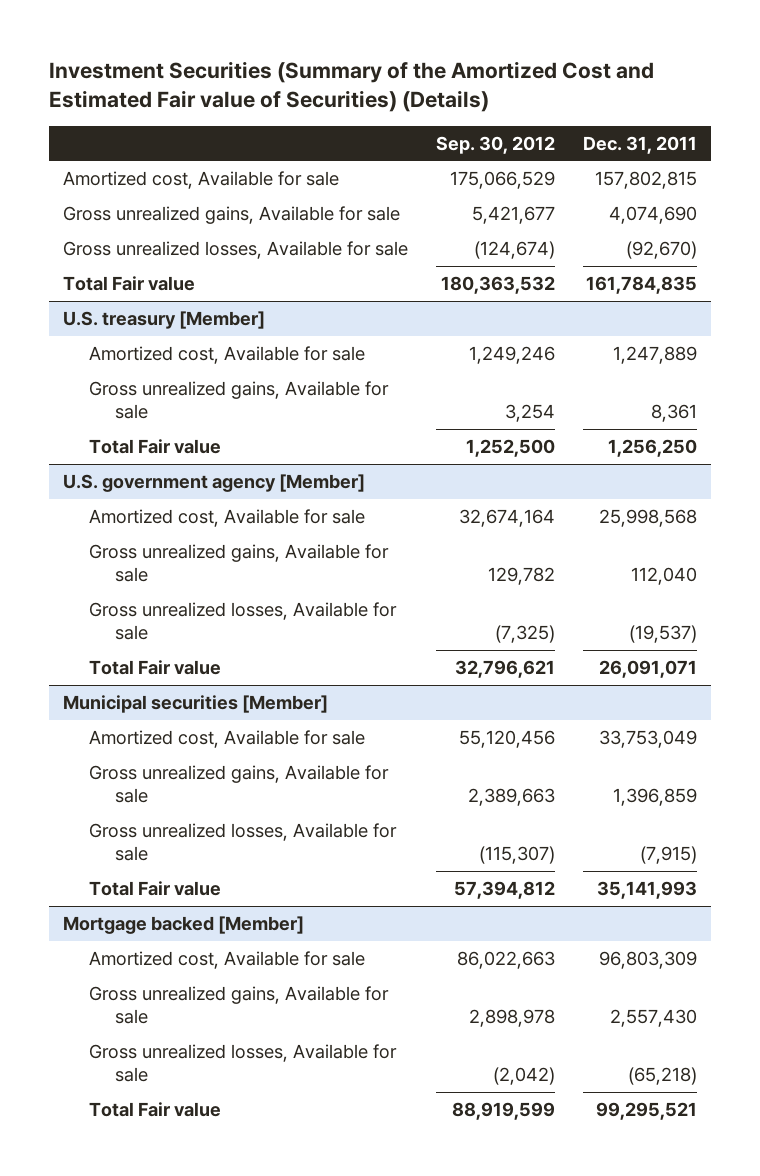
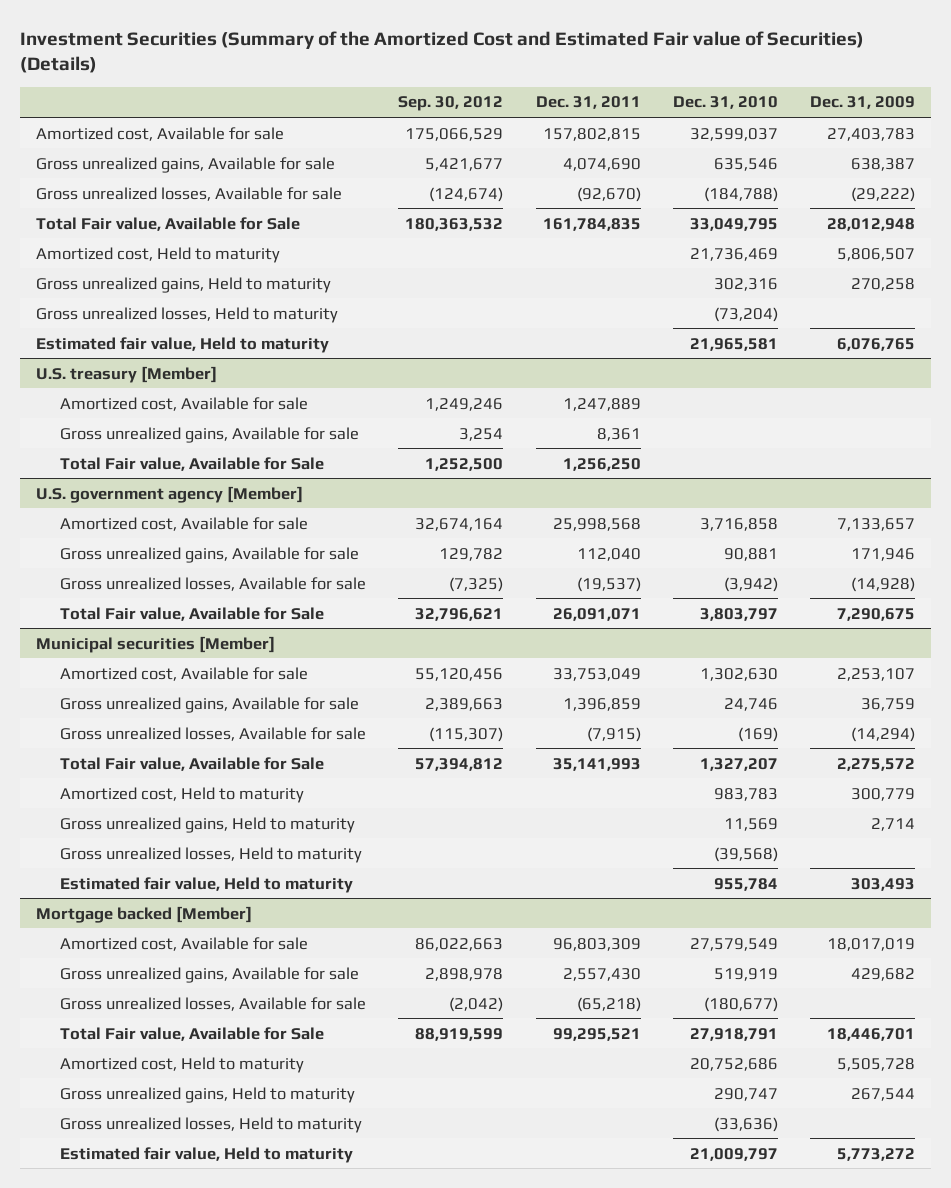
none -> [672,96,778,110] Dec. 31, 2010
none -> [810,96,916,110] Dec. 31, 2009
[62,275,195,291] Total Fair value -> [35,216,300,231] Total Fair value, Available for Sale
none -> [35,246,280,263] Amortized cost, Held to maturity
none -> [35,276,331,293] Gross unrealized gains, Held to maturity
none -> [35,306,338,323] Gross unrealized losses, Held to maturity
none -> [35,336,329,353] Estimated fair value, Held to maturity
[88,438,221,454] Total Fair value -> [60,456,325,471] Total Fair value, Available for Sale
[88,659,221,675] Total Fair value -> [60,606,325,621] Total Fair value, Available for Sale
[88,880,221,896] Total Fair value -> [60,756,325,771] Total Fair value, Available for Sale
none -> [60,786,305,803] Amortized cost, Held to maturity
none -> [60,816,356,833] Gross unrealized gains, Held to maturity
none -> [60,846,363,863] Gross unrealized losses, Held to maturity
none -> [60,876,354,893] Estimated fair value, Held to maturity
[88,1101,221,1117] Total Fair value -> [60,1026,325,1041] Total Fair value, Available for Sale
none -> [60,1056,305,1073] Amortized cost, Held to maturity
none -> [60,1086,356,1103] Gross unrealized gains, Held to maturity
none -> [60,1116,363,1133] Gross unrealized losses, Held to maturity
none -> [60,1146,354,1163] Estimated fair value, Held to maturity

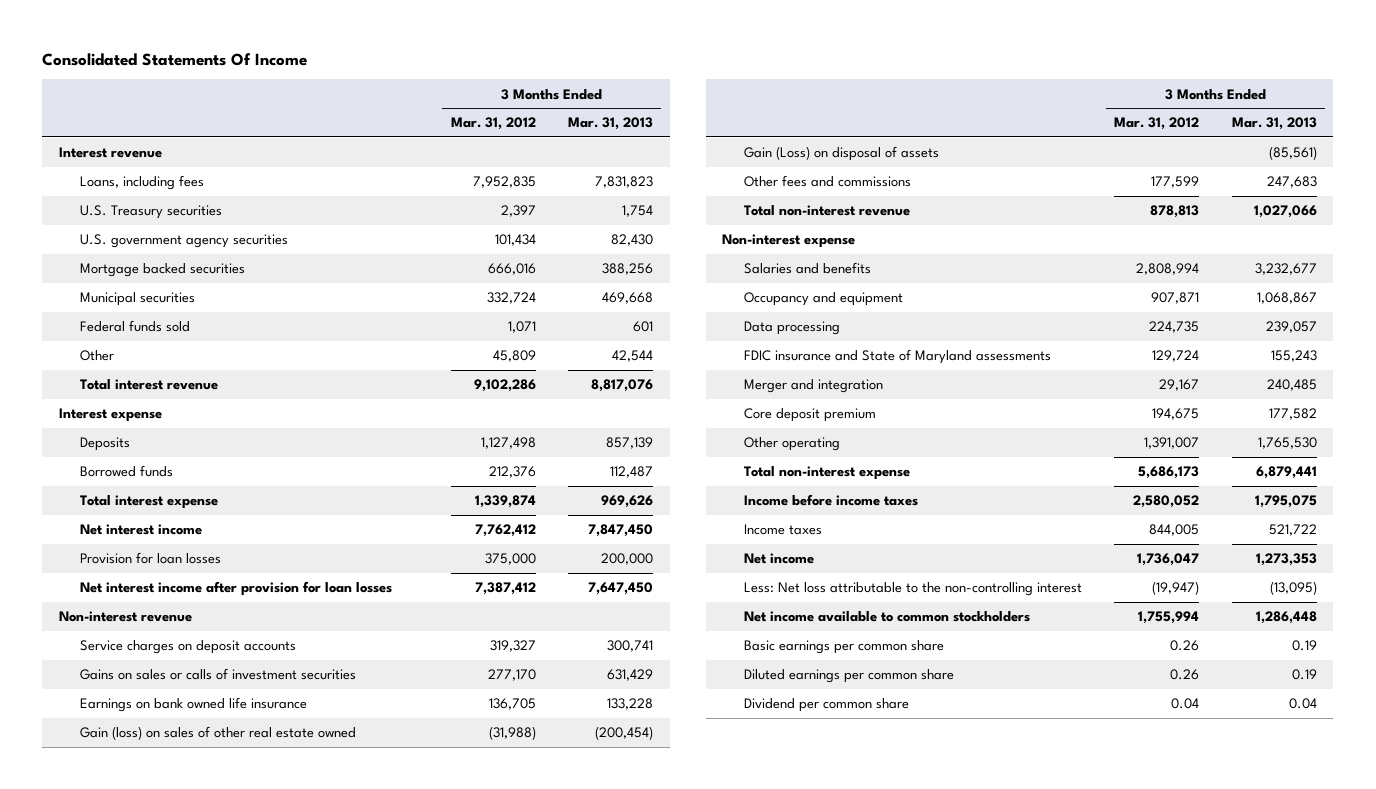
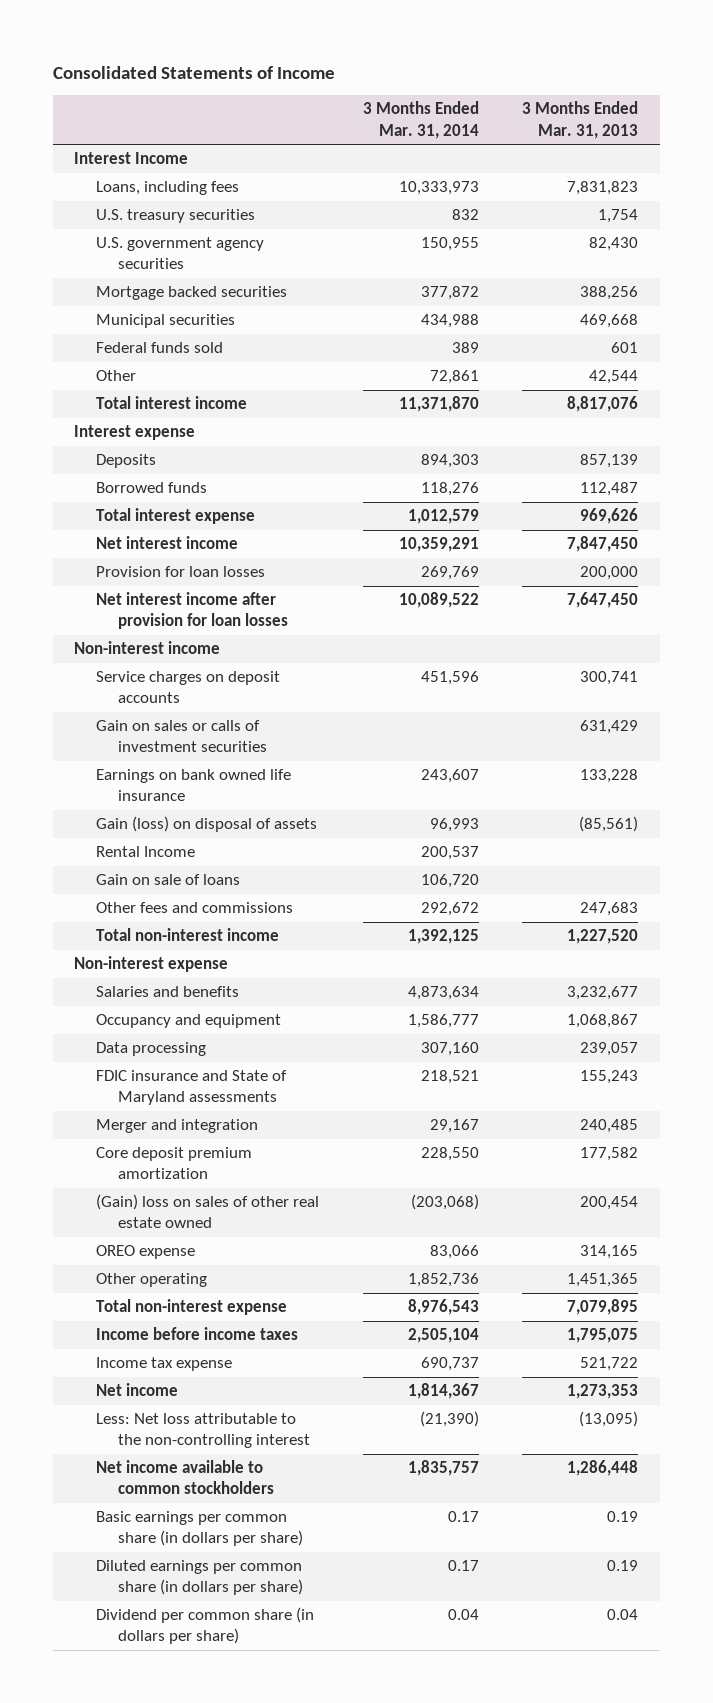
[42,52,308,66] Consolidated Statements Of Income -> [52,65,335,79] Consolidated Statements of Income
[450,117,536,131] Mar. 31, 2012 -> none
none -> [362,101,479,139] 3 Months Ended Mar. 31, 2014
[58,147,162,159] Interest revenue -> [74,152,189,165] Interest Income
[79,205,222,220] U.S. Treasury securities -> [95,209,255,224] U.S. treasury securities
[79,379,218,391] Total interest revenue -> [95,396,247,410] Total interest income
[58,611,192,623] Non-interest revenue -> [74,641,221,655] Non-interest income
[79,668,356,681] Gains on sales or calls of investment securities -> [95,720,267,753] Gain on sales or calls of investment securities
[79,726,356,741] Gain (loss) on sales of other real estate owned -> none
[743,146,939,162] Gain (Loss) on disposal of assets -> [95,816,317,833] Gain (loss) on disposal of assets
none -> [95,846,195,858] Rental Income
none -> [95,874,240,886] Gain on sale of loans
[743,205,910,217] Total non-interest revenue -> [95,928,279,942] Total non-interest income
[1253,205,1317,219] 1,027,066 -> [567,929,639,945] 1,227,520
[743,408,876,423] Core deposit premium -> [95,1147,252,1180] Core deposit premium amortization
none -> [95,1194,319,1229] (Gain) loss on sales of other real estate owned
none -> [95,1245,195,1260] OREO expense
[1257,437,1317,450] 1,765,530 -> [567,1273,639,1288] 1,451,365
[1255,466,1317,480] 6,879,441 -> [567,1299,639,1316] 7,079,895
[743,524,822,536] Income taxes -> [95,1357,232,1372] Income tax expense
[743,640,944,655] Basic earnings per common share -> [95,1511,303,1547] Basic earnings per common share (in dollars per share)
[743,669,954,684] Diluted earnings per common share -> [95,1560,303,1596] Diluted earnings per common share (in dollars per share)
[743,698,909,713] Dividend per common share -> [95,1607,314,1645] Dividend per common share (in dollars per share)

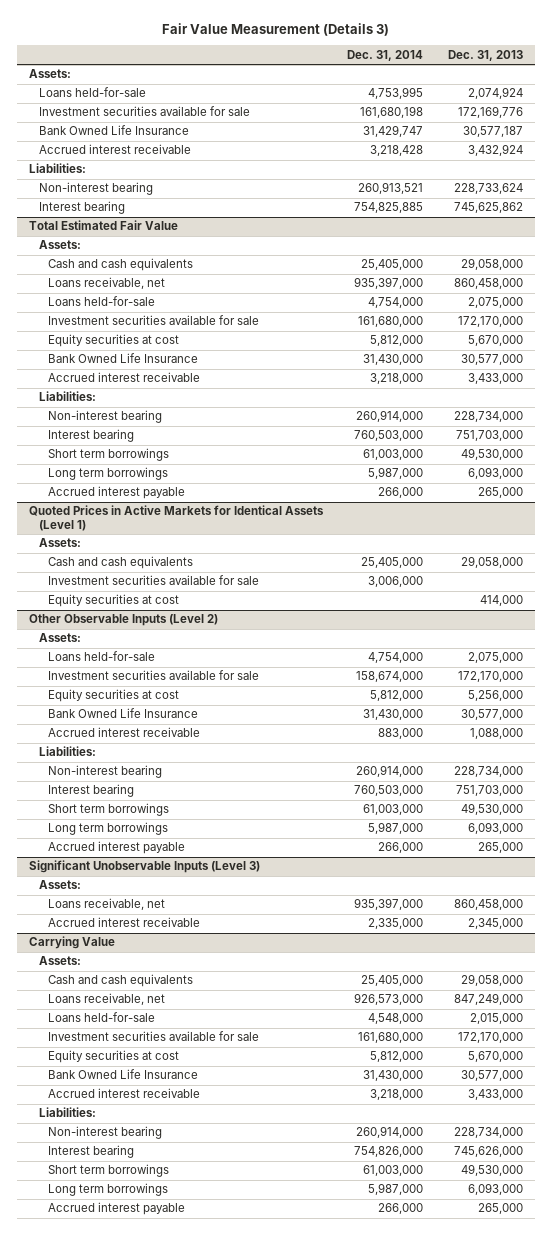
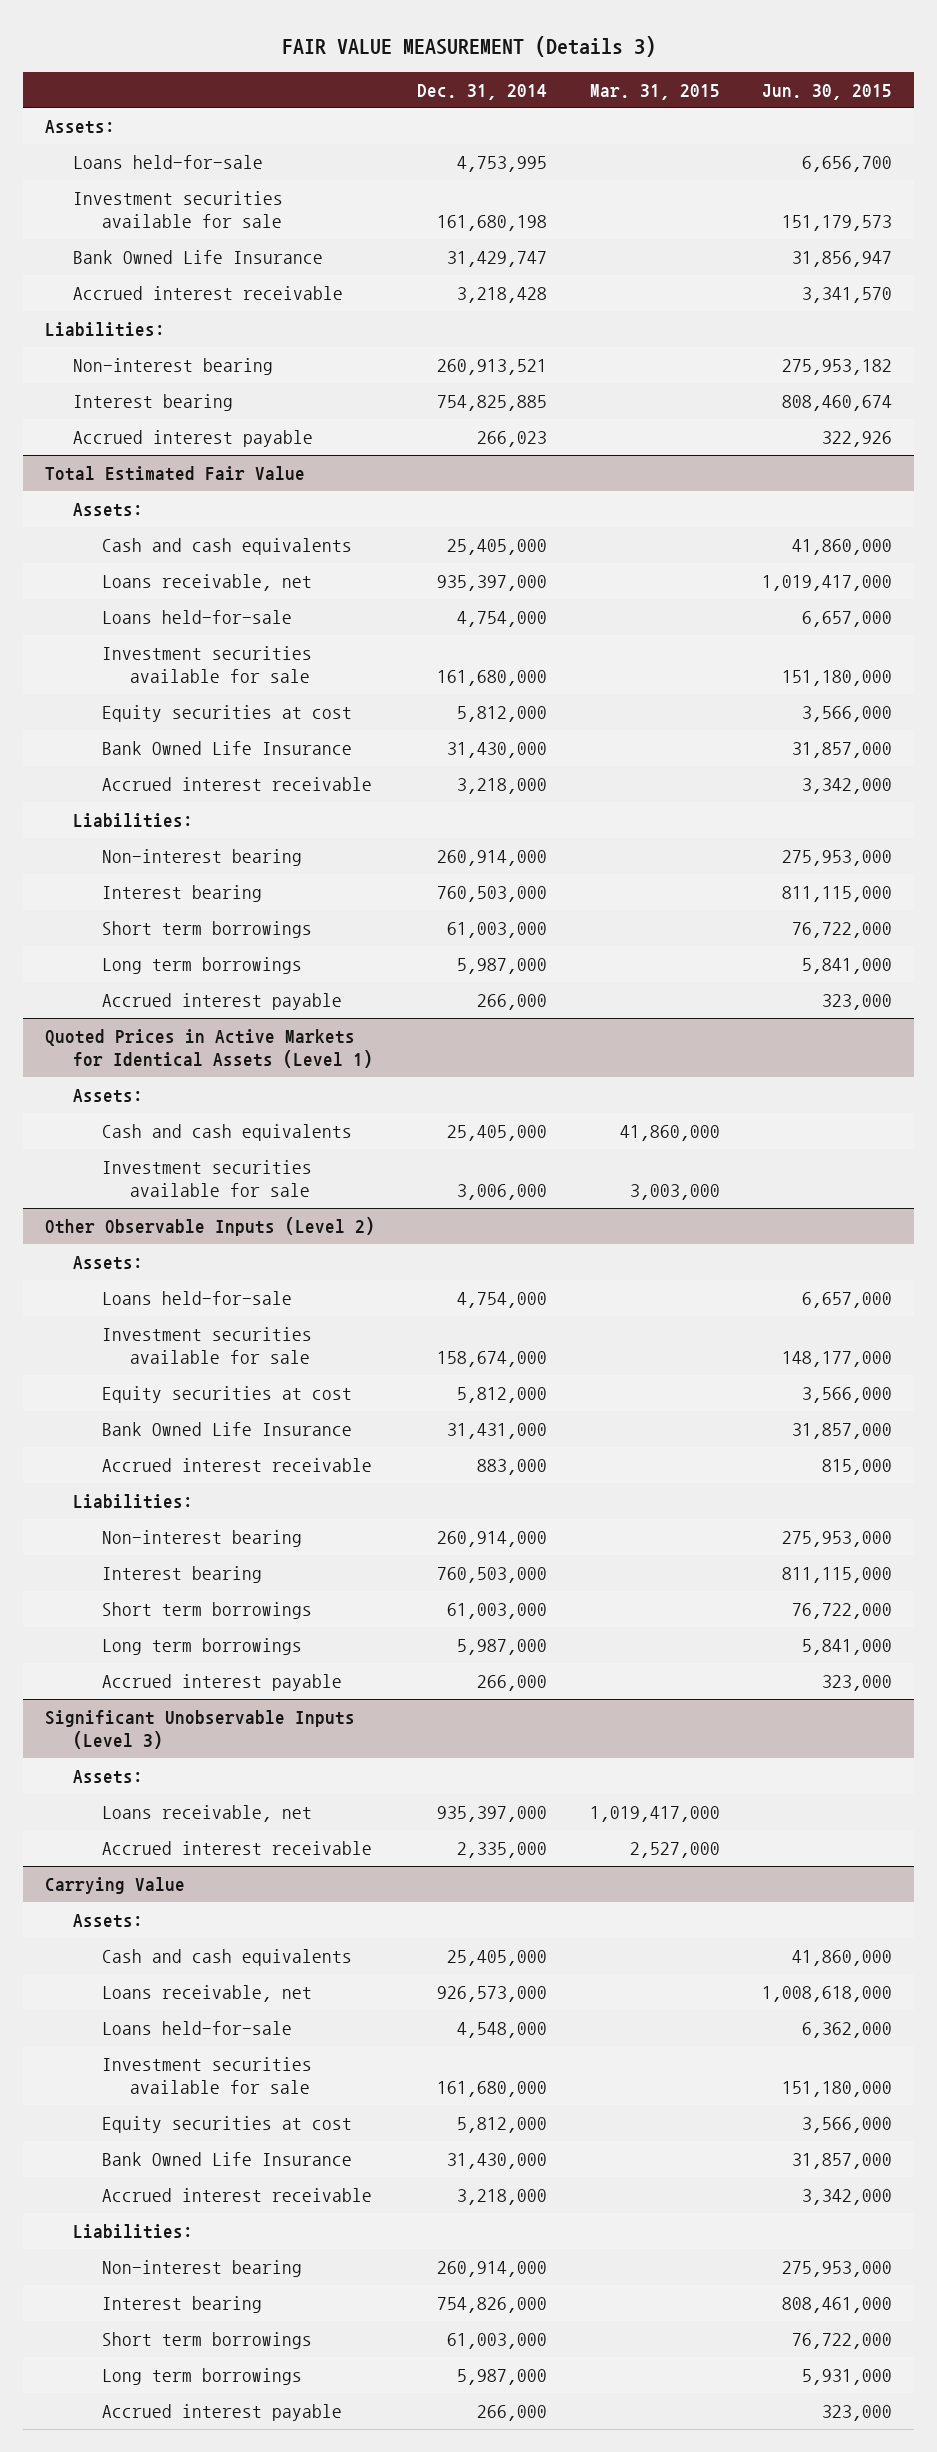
[161,23,389,37] Fair Value Measurement (Details 3) -> [281,35,656,57] FAIR VALUE MEASUREMENT (Details 3)
[447,49,523,61] Dec. 31, 2013 -> none
none -> [589,83,720,100] Mar. 31, 2015
none -> [762,83,893,100] Jun. 30, 2015
none -> [73,429,314,447] Accrued interest payable
[48,594,180,608] Equity securities at cost -> none
[363,709,424,721] 31,430,000 -> [447,1422,548,1439] 31,431,000

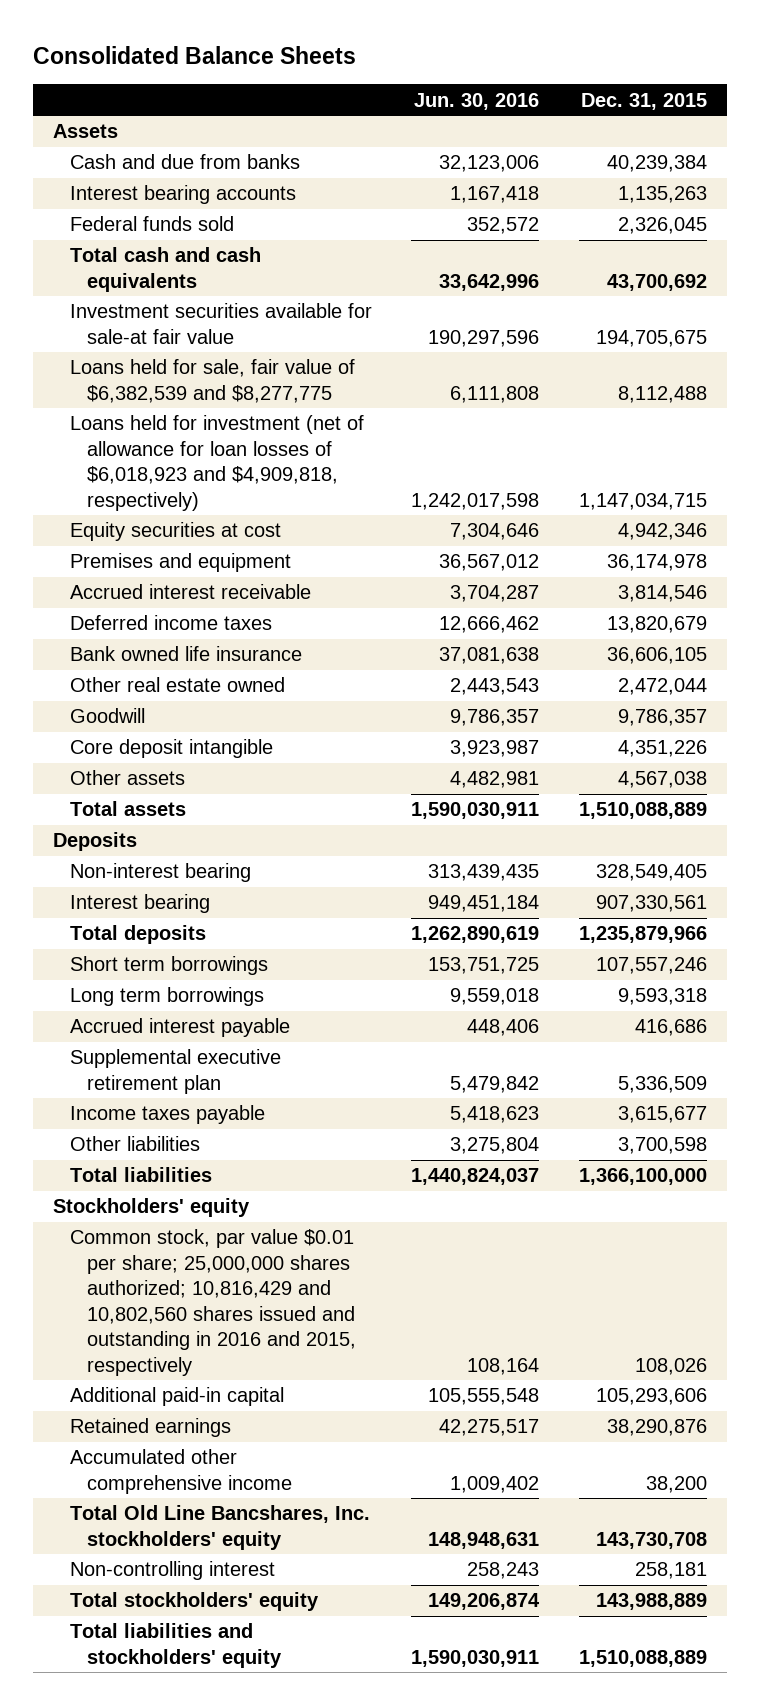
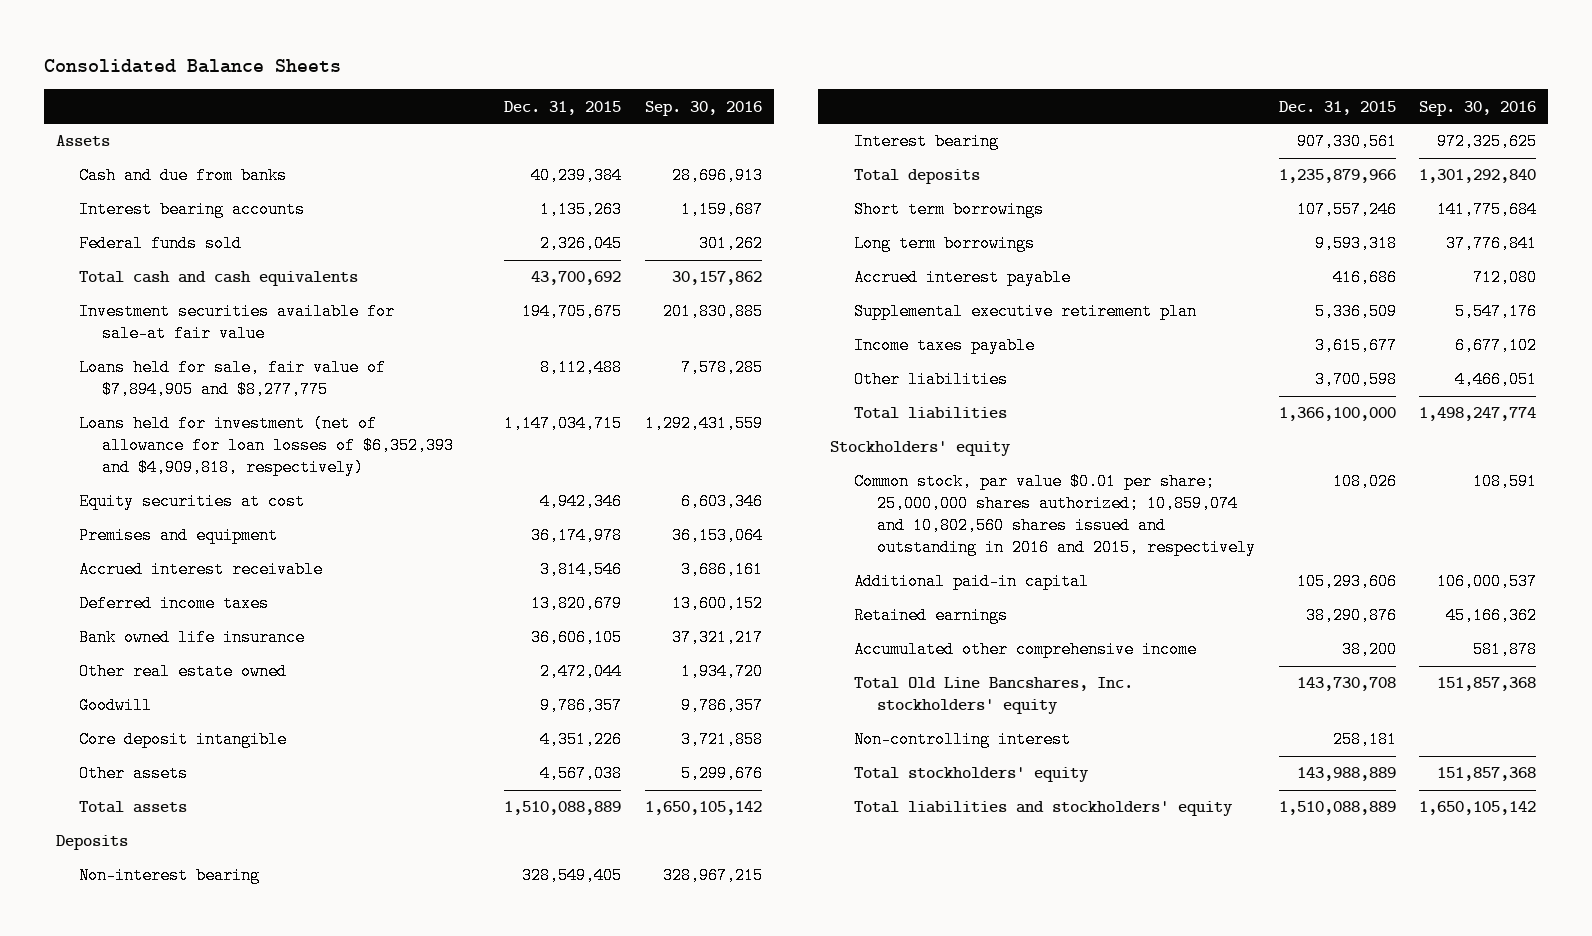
[414,92,540,110] Jun. 30, 2016 -> none
none -> [645,100,763,116] Sep. 30, 2016
[69,359,355,403] Loans held for sale, fair value of $6,382,539 and $8,277,775 -> [79,359,387,399] Loans held for sale, fair value of $7,894,905 and $8,277,775
[69,415,364,511] Loans held for investment (net of allowance for loan losses of $6,018,923 and $4,909,818, respectively) -> [79,415,455,477] Loans held for investment (net of allowance for loan losses of $6,352,393 and $4,909,818, respectively)
[69,1229,356,1376] Common stock, par value $0.01 per share; 25,000,000 shares authorized; 10,816,429 and 10,802,560 shares issued and outstanding in 2016 and 2015, respectively -> [853,473,1256,557] Common stock, par value $0.01 per share; 25,000,000 shares authorized; 10,859,074 and 10,802,560 shares issued and outstanding in 2016 and 2015, respectively

